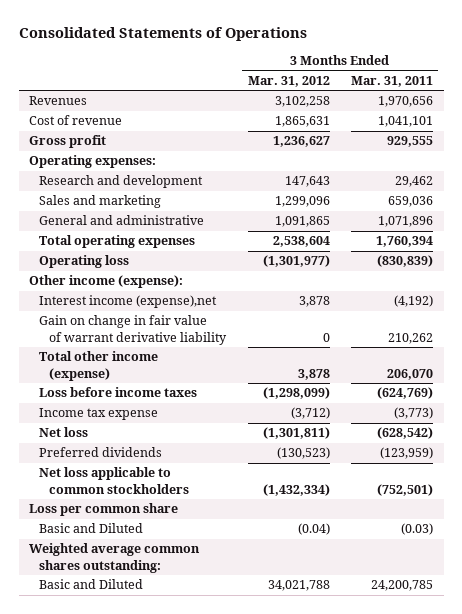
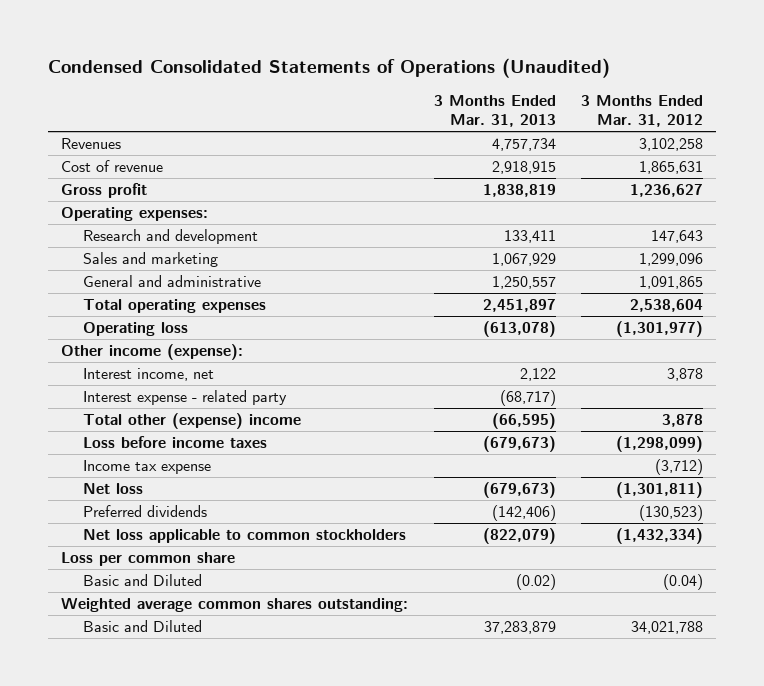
[18,26,307,41] Consolidated Statements of Operations -> [47,57,610,78] Condensed Consolidated Statements of Operations (Unaudited)
[351,75,434,87] Mar. 31, 2011 -> none
none -> [433,95,556,128] 3 Months Ended Mar. 31, 2013
[39,315,228,345] Gain on change in fair value of warrant derivative liability -> none
[39,295,218,309] Interest income (expense),net -> [82,368,214,382] Interest income, net
none -> [82,390,287,406] Interest expense - related party
[39,351,159,381] Total other income (expense) -> [82,413,301,430] Total other (expense) income

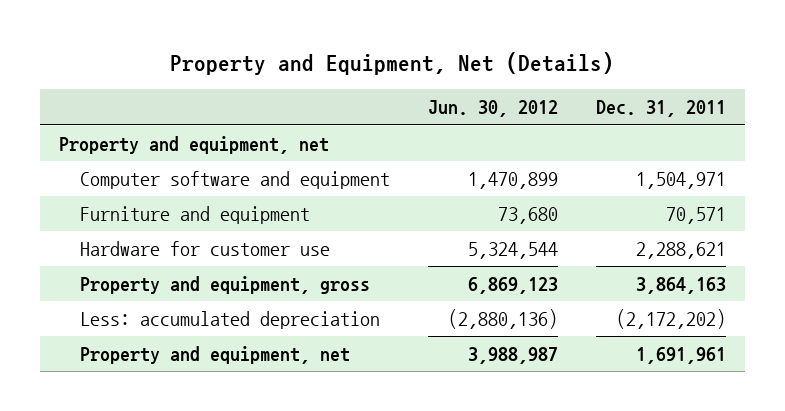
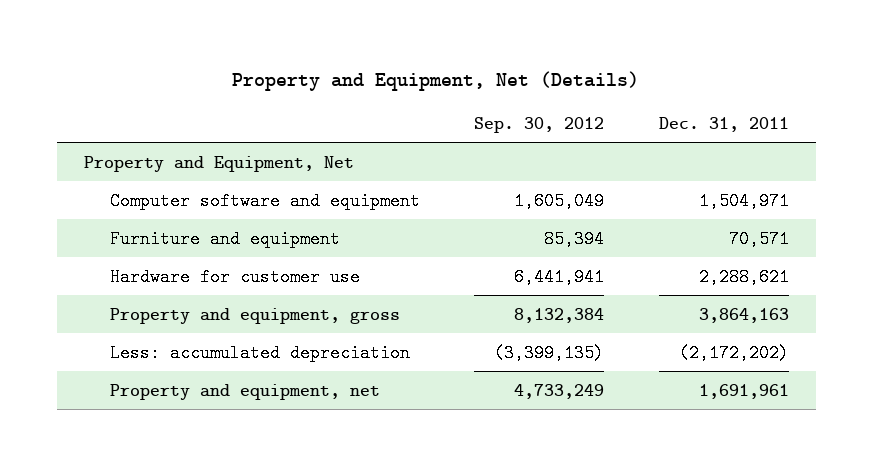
[427,99,558,117] Jun. 30, 2012 -> none
none -> [474,116,605,133] Sep. 30, 2012
[58,135,329,154] Property and equipment, net -> [84,155,355,172] Property and Equipment, Net

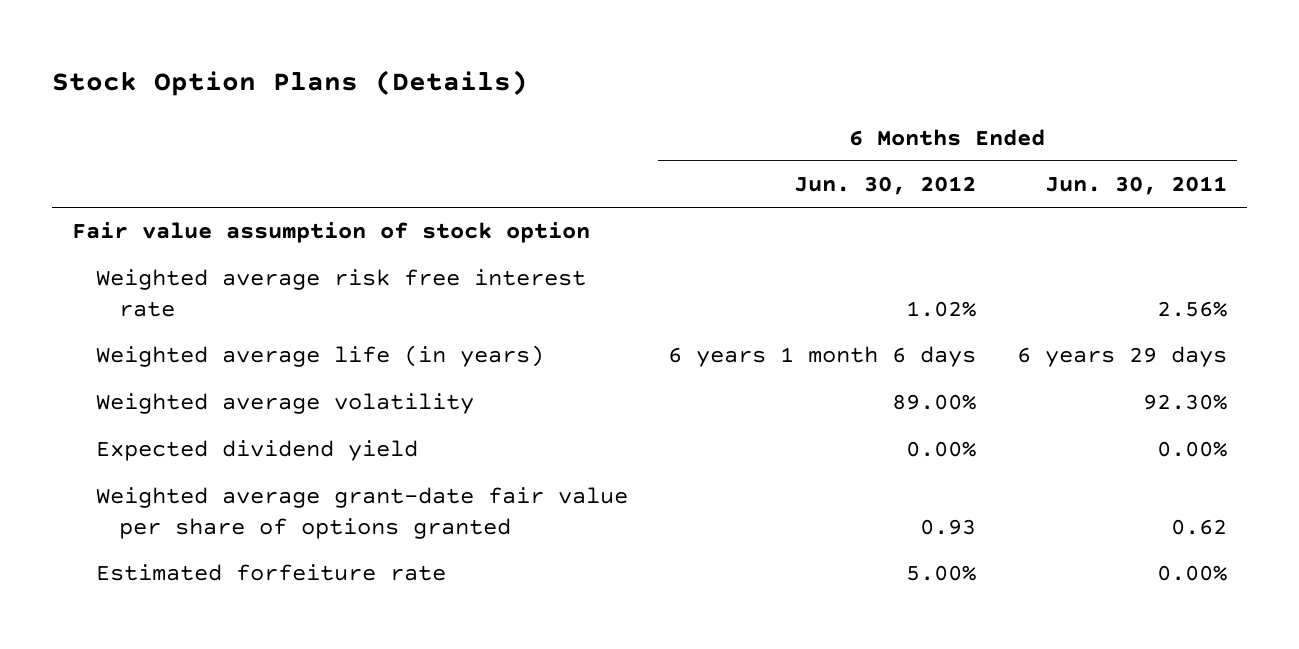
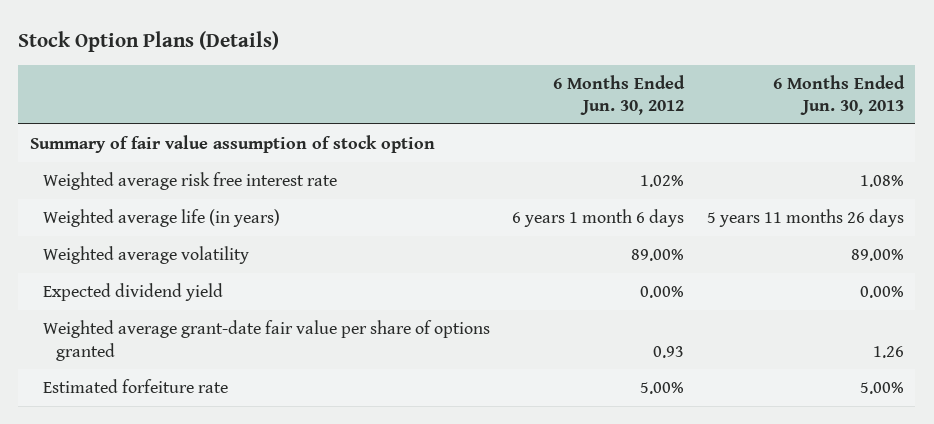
[1044,176,1227,196] Jun. 30, 2011 -> none
none -> [773,74,906,116] 6 Months Ended Jun. 30, 2013
[72,222,591,244] Fair value assumption of stock option -> [29,134,435,153] Summary of fair value assumption of stock option

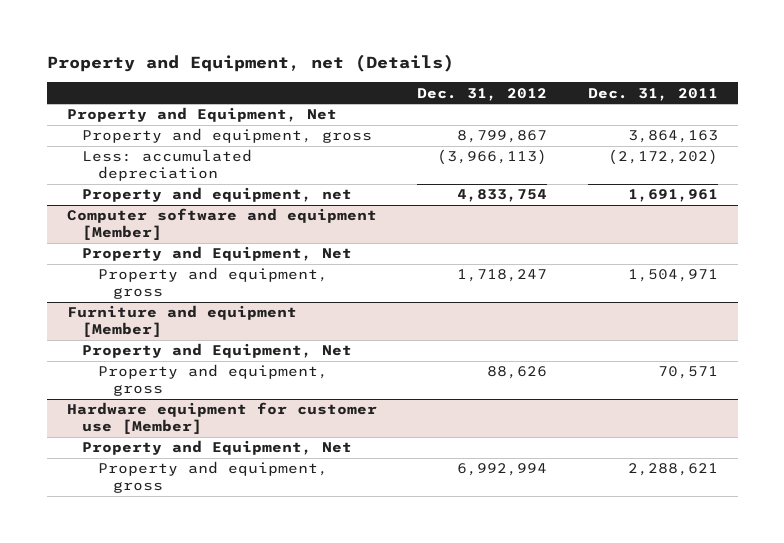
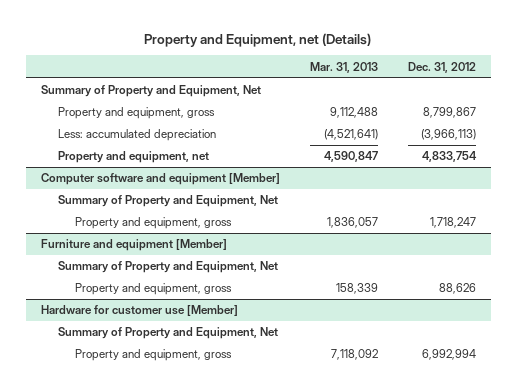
[587,87,718,101] Dec. 31, 2011 -> none
none -> [309,61,378,73] Mar. 31, 2013
[66,107,337,123] Property and Equipment, Net -> [40,85,261,98] Summary of Property and Equipment, Net
[82,246,353,262] Property and Equipment, Net -> [58,195,279,208] Summary of Property and Equipment, Net
[82,343,353,359] Property and Equipment, Net -> [58,261,279,274] Summary of Property and Equipment, Net
[66,402,377,435] Hardware equipment for customer use [Member] -> [40,305,238,317] Hardware for customer use [Member]
[82,440,353,456] Property and Equipment, Net -> [58,327,279,340] Summary of Property and Equipment, Net

